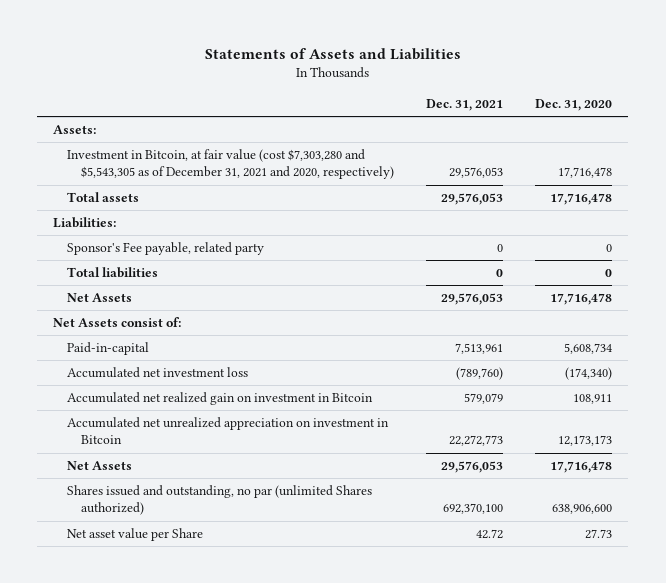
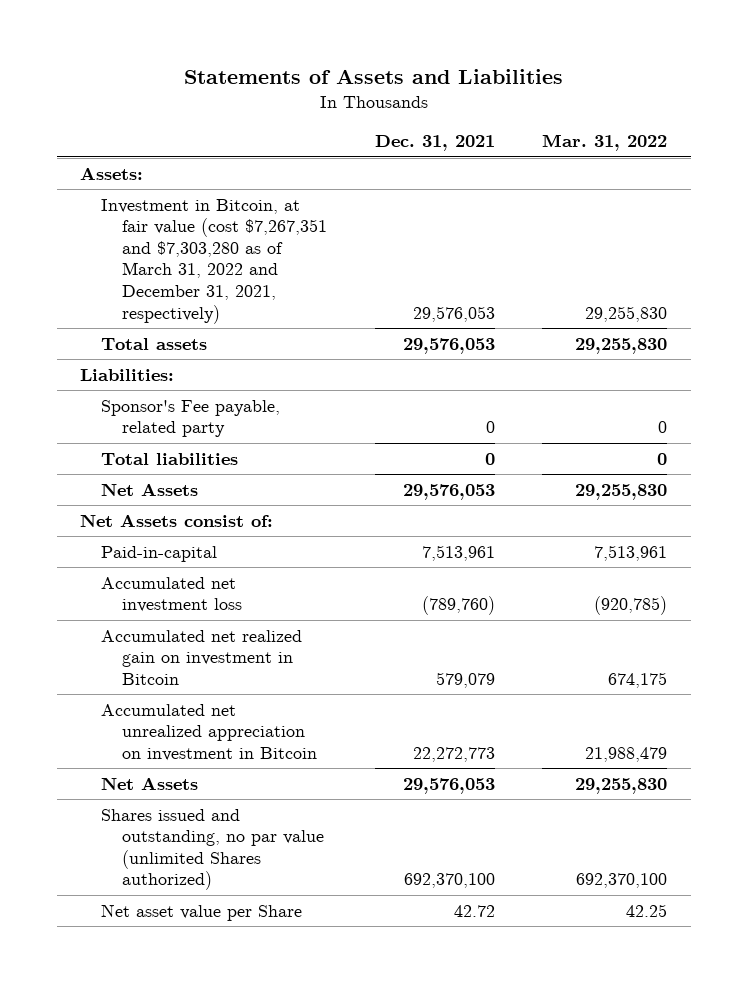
[535,99,613,112] Dec. 31, 2020 -> none
none -> [542,134,668,152] Mar. 31, 2022
[67,149,394,180] Investment in Bitcoin, at fair value (cost $7,303,280 and $5,543,305 as of December 31, 2021 and 2020, respectively) -> [101,198,327,324] Investment in Bitcoin, at fair value (cost $7,267,351 and $7,303,280 as of March 31, 2022 and December 31, 2021, respectively)
[67,485,373,516] Shares issued and outstanding, no par (unlimited Shares authorized) -> [101,808,324,891] Shares issued and outstanding, no par value (unlimited Shares authorized)

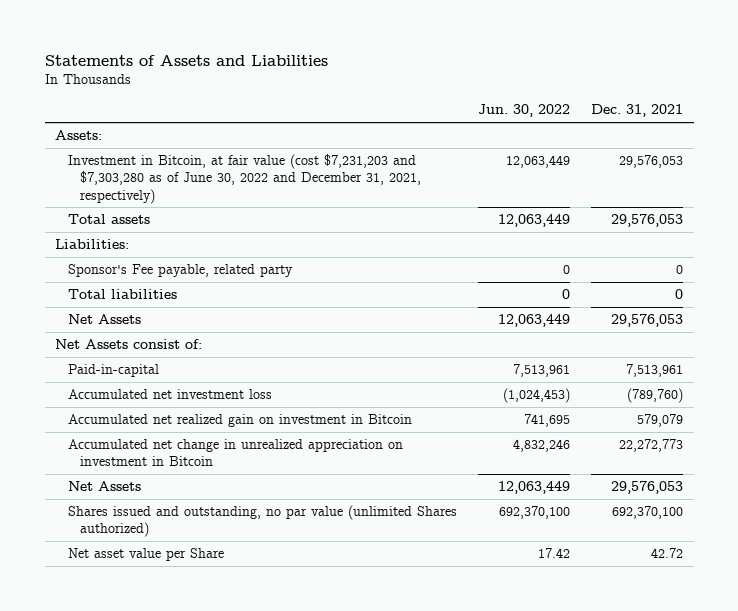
[542,134,668,152] Mar. 31, 2022 -> none
none -> [477,104,570,118] Jun. 30, 2022
[101,198,327,324] Investment in Bitcoin, at fair value (cost $7,267,351 and $7,303,280 as of March 31, 2022 and December 31, 2021, respectively) -> [67,153,422,204] Investment in Bitcoin, at fair value (cost $7,231,203 and $7,303,280 as of June 30, 2022 and December 31, 2021, respectively)
[101,703,317,761] Accumulated net unrealized appreciation on investment in Bitcoin -> [67,438,403,467] Accumulated net change in unrealized appreciation on investment in Bitcoin

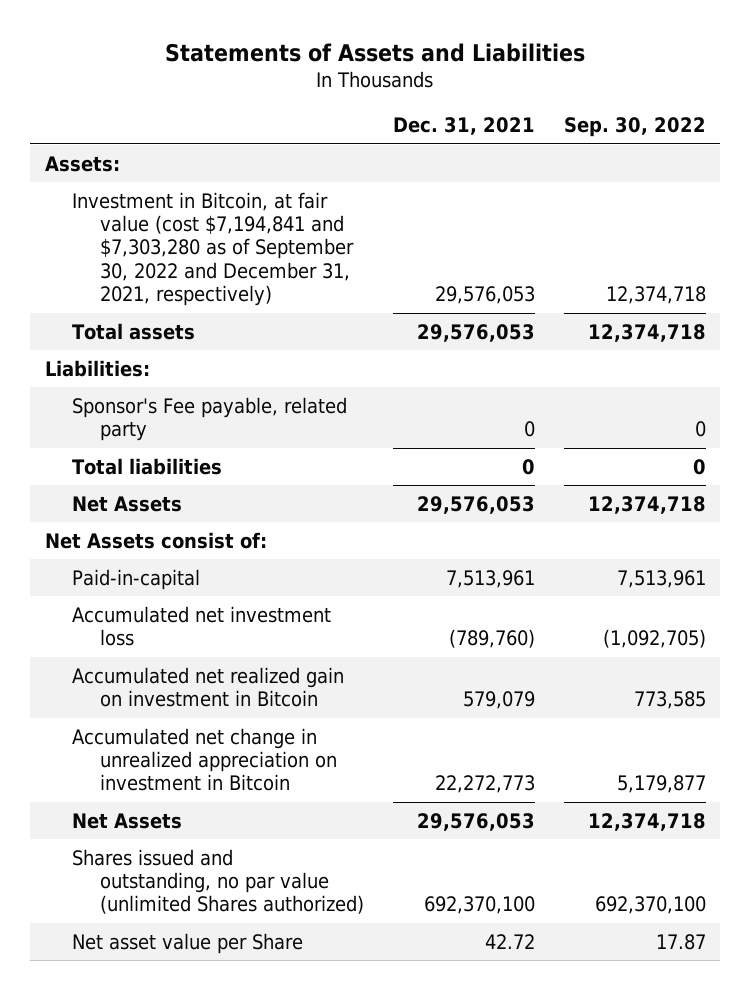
[477,104,570,118] Jun. 30, 2022 -> none
none -> [563,117,706,138] Sep. 30, 2022
[67,153,422,204] Investment in Bitcoin, at fair value (cost $7,231,203 and $7,303,280 as of June 30, 2022 and December 31, 2021, respectively) -> [72,191,354,307] Investment in Bitcoin, at fair value (cost $7,194,841 and $7,303,280 as of September 30, 2022 and December 31, 2021, respectively)

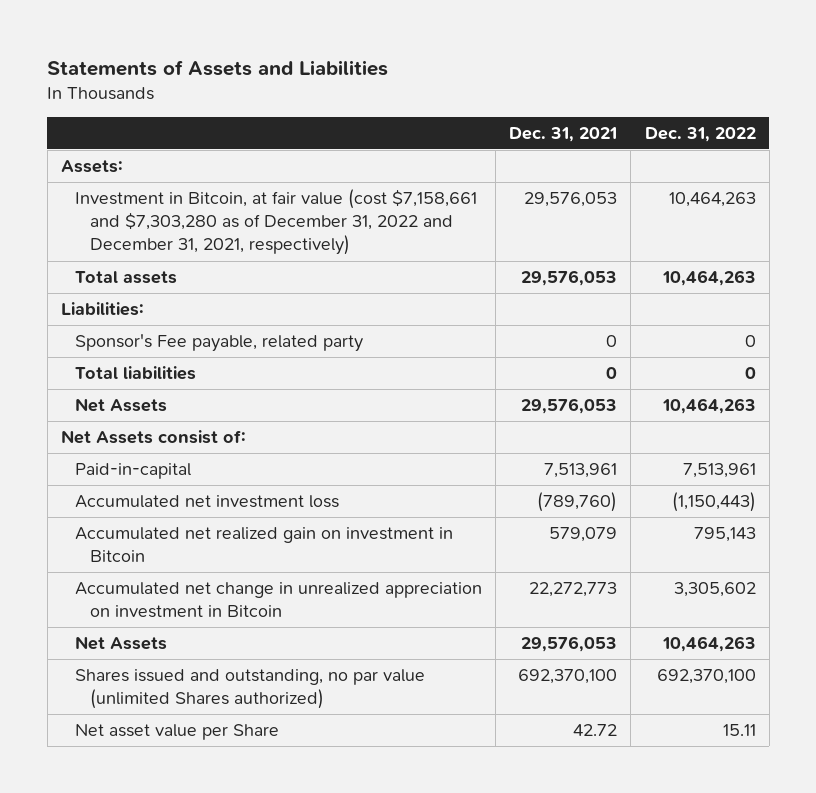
[563,117,706,138] Sep. 30, 2022 -> none
none -> [644,126,756,142] Dec. 31, 2022
[72,191,354,307] Investment in Bitcoin, at fair value (cost $7,194,841 and $7,303,280 as of September 30, 2022 and December 31, 2021, respectively) -> [75,189,478,256] Investment in Bitcoin, at fair value (cost $7,158,661 and $7,303,280 as of December 31, 2022 and December 31, 2021, respectively)

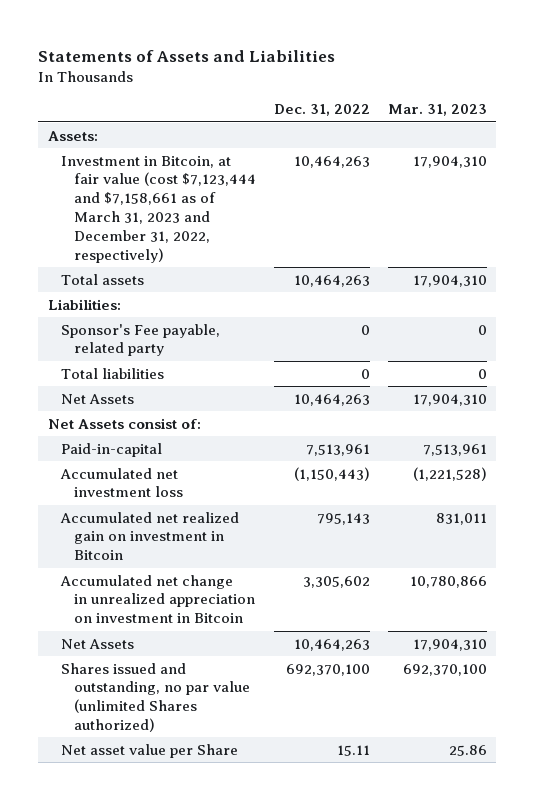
[509,126,618,142] Dec. 31, 2021 -> none
none -> [387,104,487,117] Mar. 31, 2023
[75,189,478,256] Investment in Bitcoin, at fair value (cost $7,158,661 and $7,303,280 as of December 31, 2022 and December 31, 2021, respectively) -> [60,155,256,263] Investment in Bitcoin, at fair value (cost $7,123,444 and $7,158,661 as of March 31, 2023 and December 31, 2022, respectively)

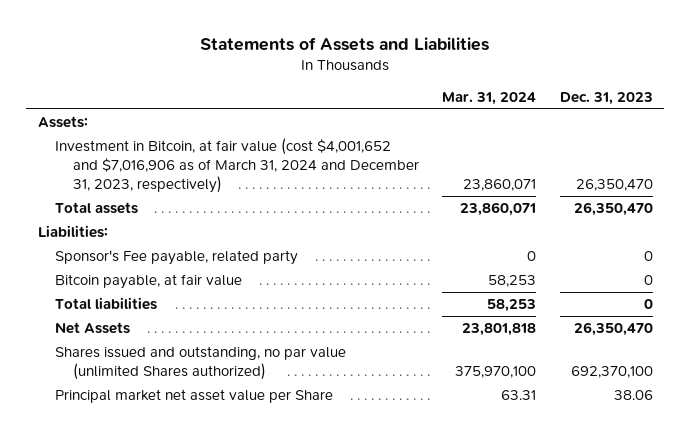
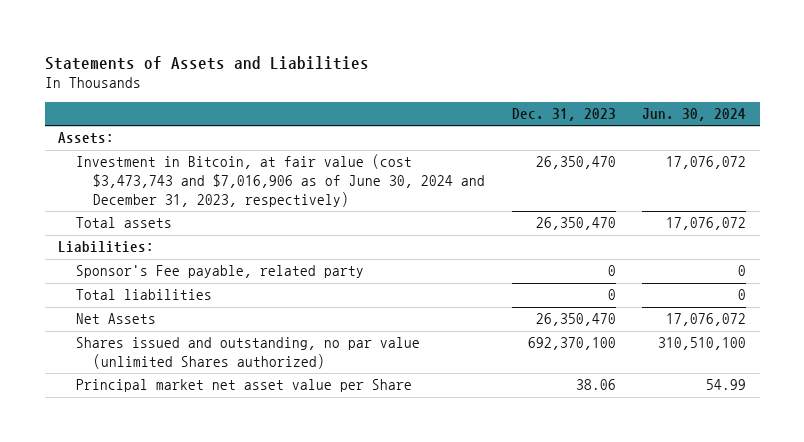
[442,92,537,106] Mar. 31, 2024 -> none
none -> [642,108,747,122] Jun. 30, 2024
[55,138,419,193] Investment in Bitcoin, at fair value (cost $4,001,652 and $7,016,906 as of March 31, 2024 and December 31, 2023, respectively) -> [75,154,486,207] Investment in Bitcoin, at fair value (cost $3,473,743 and $7,016,906 as of June 30, 2024 and December 31, 2023, respectively)
[55,274,243,290] Bitcoin payable, at fair value -> none

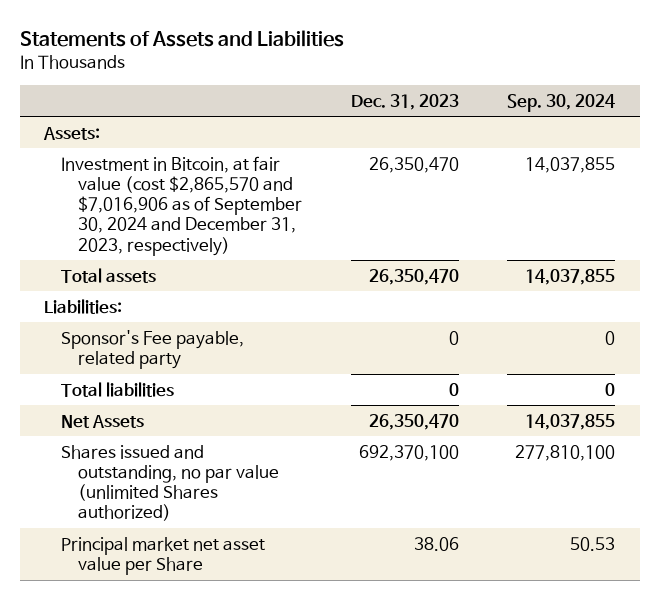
[642,108,747,122] Jun. 30, 2024 -> none
none -> [507,93,616,112] Sep. 30, 2024
[75,154,486,207] Investment in Bitcoin, at fair value (cost $3,473,743 and $7,016,906 as of June 30, 2024 and December 31, 2023, respectively) -> [60,155,302,256] Investment in Bitcoin, at fair value (cost $2,865,570 and $7,016,906 as of September 30, 2024 and December 31, 2023, respectively)

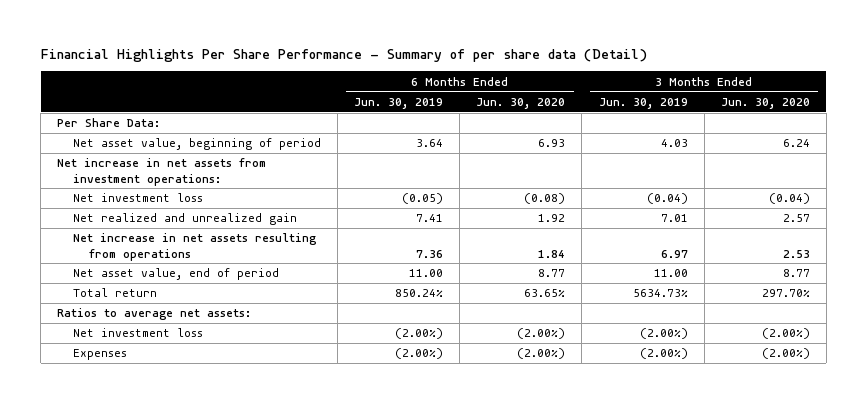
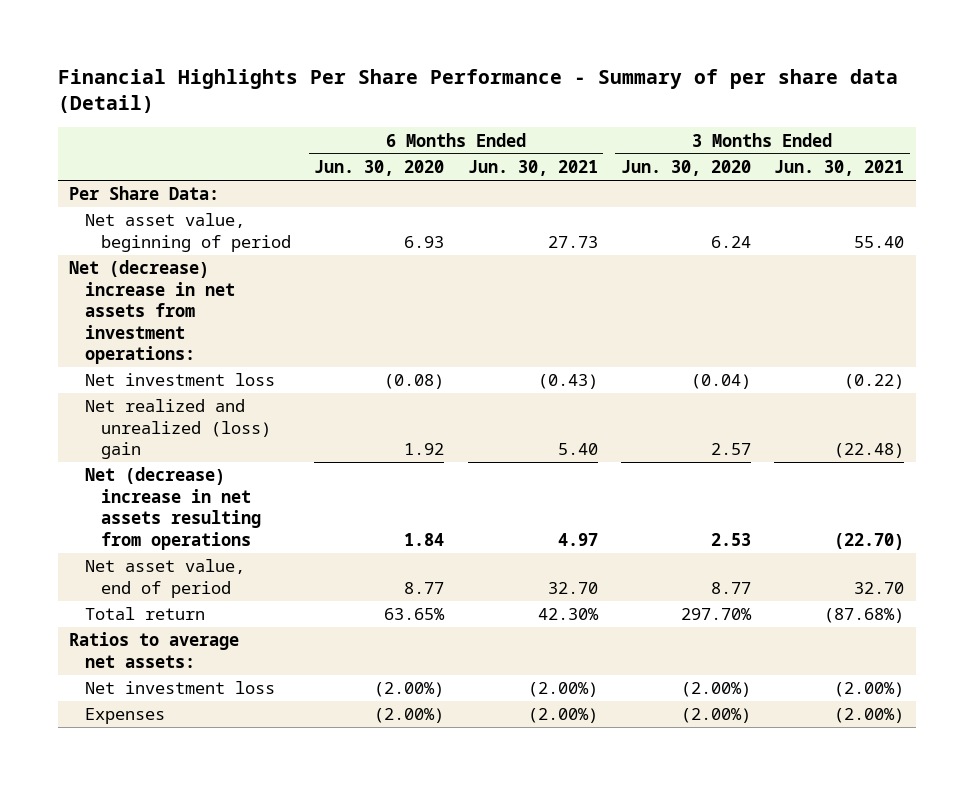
[354,97,444,109] Jun. 30, 2019 -> none
[598,97,688,109] Jun. 30, 2019 -> none
none -> [467,160,598,177] Jun. 30, 2021
none -> [774,160,905,177] Jun. 30, 2021
[57,158,267,186] Net increase in net assets from investment operations: -> [69,260,236,365] Net (decrease) increase in net assets from investment operations:
[73,213,298,226] Net realized and unrealized gain -> [85,399,272,460] Net realized and unrealized (loss) gain
[73,233,318,261] Net increase in net assets resulting from operations -> [85,467,262,550] Net (decrease) increase in net assets resulting from operations

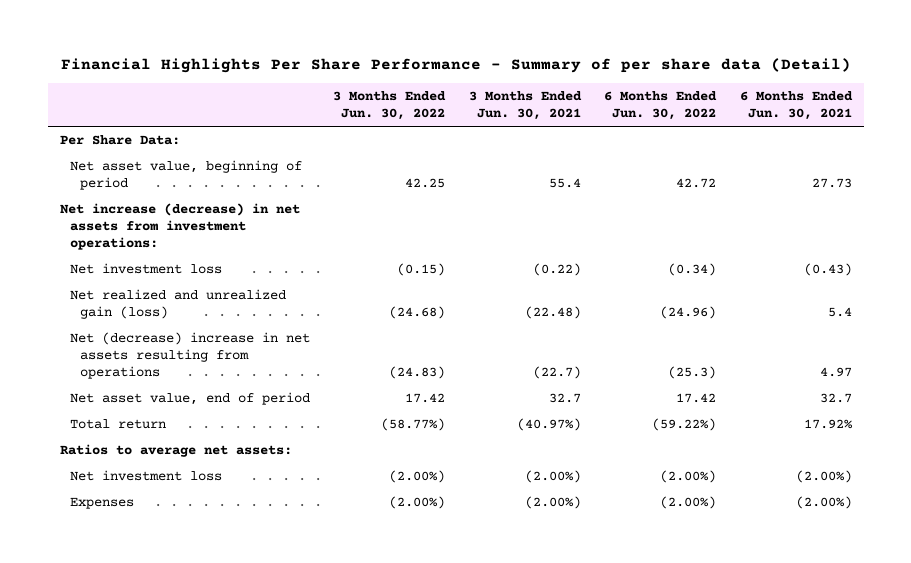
[314,160,445,177] Jun. 30, 2020 -> none
[620,160,751,177] Jun. 30, 2020 -> none
none -> [333,91,447,121] 3 Months Ended Jun. 30, 2022
none -> [604,91,718,121] 6 Months Ended Jun. 30, 2022
[854,235,905,248] 55.40 -> [548,177,581,188] 55.4
[69,260,236,365] Net (decrease) increase in net assets from investment operations: -> [59,202,300,250] Net increase (decrease) in net assets from investment operations:
[85,399,272,460] Net realized and unrealized (loss) gain -> [69,288,286,319] Net realized and unrealized gain (loss)
[557,443,598,456] 5.40 -> [827,306,852,317] 5.4
[834,532,905,550] (22.70) -> [532,365,581,379] (22.7)
[547,581,598,594] 32.70 -> [819,392,852,403] 32.7
[854,581,905,594] 32.70 -> [548,392,581,403] 32.7
[537,608,599,621] 42.30% -> [803,418,853,429] 17.92%
[824,608,905,624] (87.68%) -> [516,417,581,431] (40.97%)

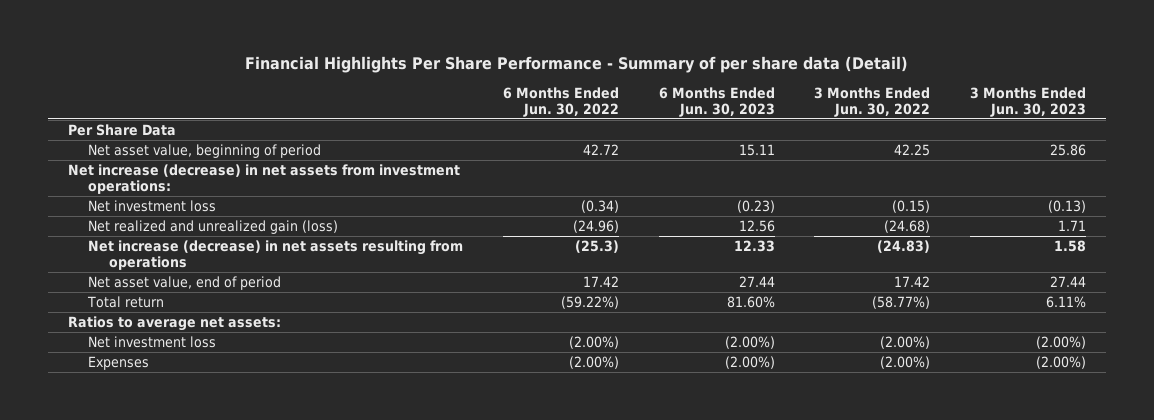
[468,91,582,121] 3 Months Ended Jun. 30, 2021 -> none
[739,91,853,121] 6 Months Ended Jun. 30, 2021 -> none
none -> [658,86,775,117] 6 Months Ended Jun. 30, 2023
none -> [969,86,1086,117] 3 Months Ended Jun. 30, 2023
[59,134,180,145] Per Share Data: -> [67,123,176,136] Per Share Data
[69,331,310,379] Net (decrease) increase in net assets resulting from operations -> [88,239,464,270] Net increase (decrease) in net assets resulting from operations

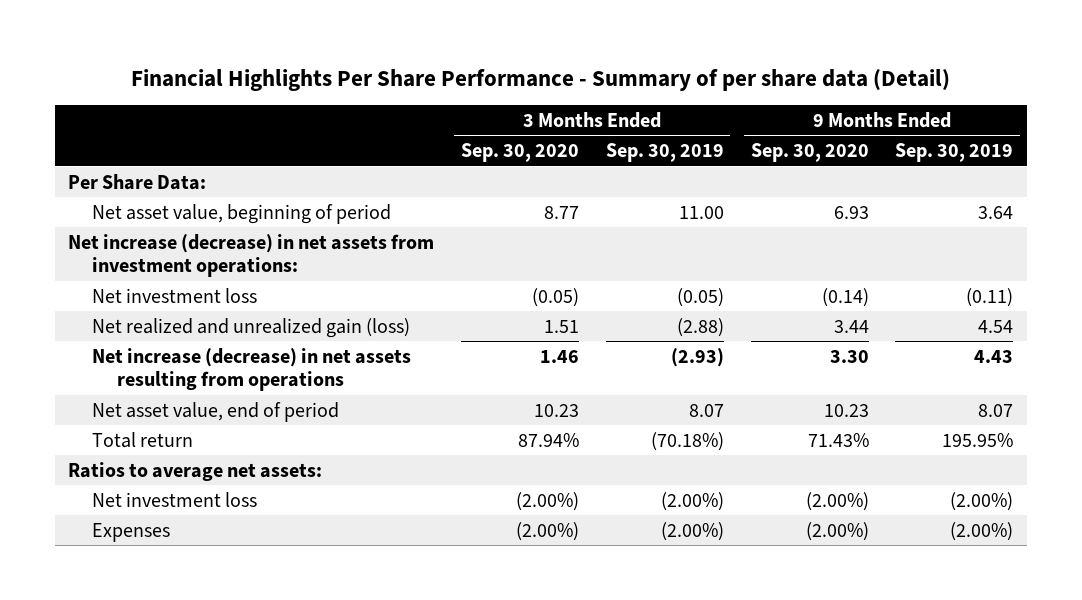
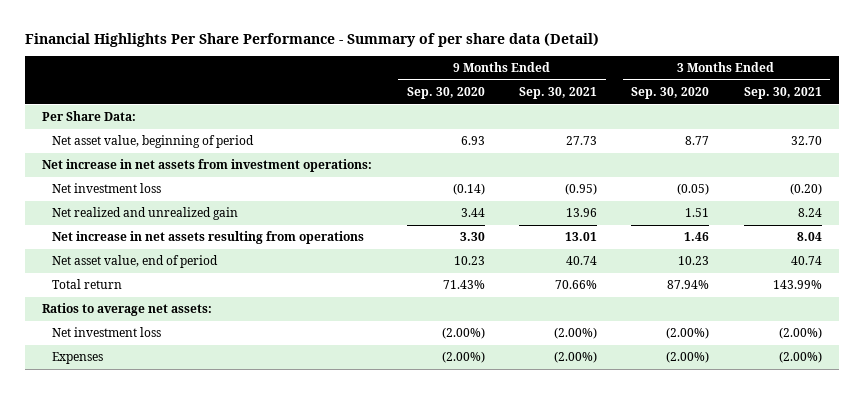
[605,143,724,163] Sep. 30, 2019 -> none
[895,143,1014,163] Sep. 30, 2019 -> none
none -> [518,86,597,99] Sep. 30, 2021
none -> [743,86,822,99] Sep. 30, 2021
[68,233,435,278] Net increase (decrease) in net assets from investment operations: -> [42,159,373,173] Net increase in net assets from investment operations:
[92,317,411,338] Net realized and unrealized gain (loss) -> [51,207,238,221] Net realized and unrealized gain
[92,347,412,392] Net increase (decrease) in net assets resulting from operations -> [51,231,364,245] Net increase in net assets resulting from operations

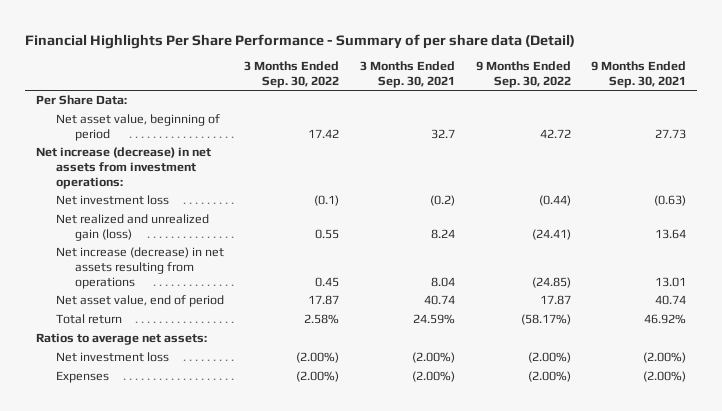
[406,86,485,99] Sep. 30, 2020 -> none
[631,86,710,99] Sep. 30, 2020 -> none
none -> [244,61,340,89] 3 Months Ended Sep. 30, 2022
none -> [475,61,571,89] 9 Months Ended Sep. 30, 2022
[790,136,822,146] 32.70 -> [430,128,455,139] 32.7
[42,159,373,173] Net increase in net assets from investment operations: -> [35,147,211,189] Net increase (decrease) in net assets from investment operations:
[564,183,597,196] (0.95) -> [654,195,687,207] (0.63)
[789,183,822,196] (0.20) -> [429,195,455,207] (0.2)
[51,207,238,221] Net realized and unrealized gain -> [55,214,209,241] Net realized and unrealized gain (loss)
[565,208,597,218] 13.96 -> [655,228,687,239] 13.64
[51,231,364,245] Net increase in net assets resulting from operations -> [55,247,224,289] Net increase (decrease) in net assets resulting from operations
[554,280,597,290] 70.66% -> [644,314,687,325] 46.92%
[772,280,822,290] 143.99% -> [412,314,455,325] 24.59%

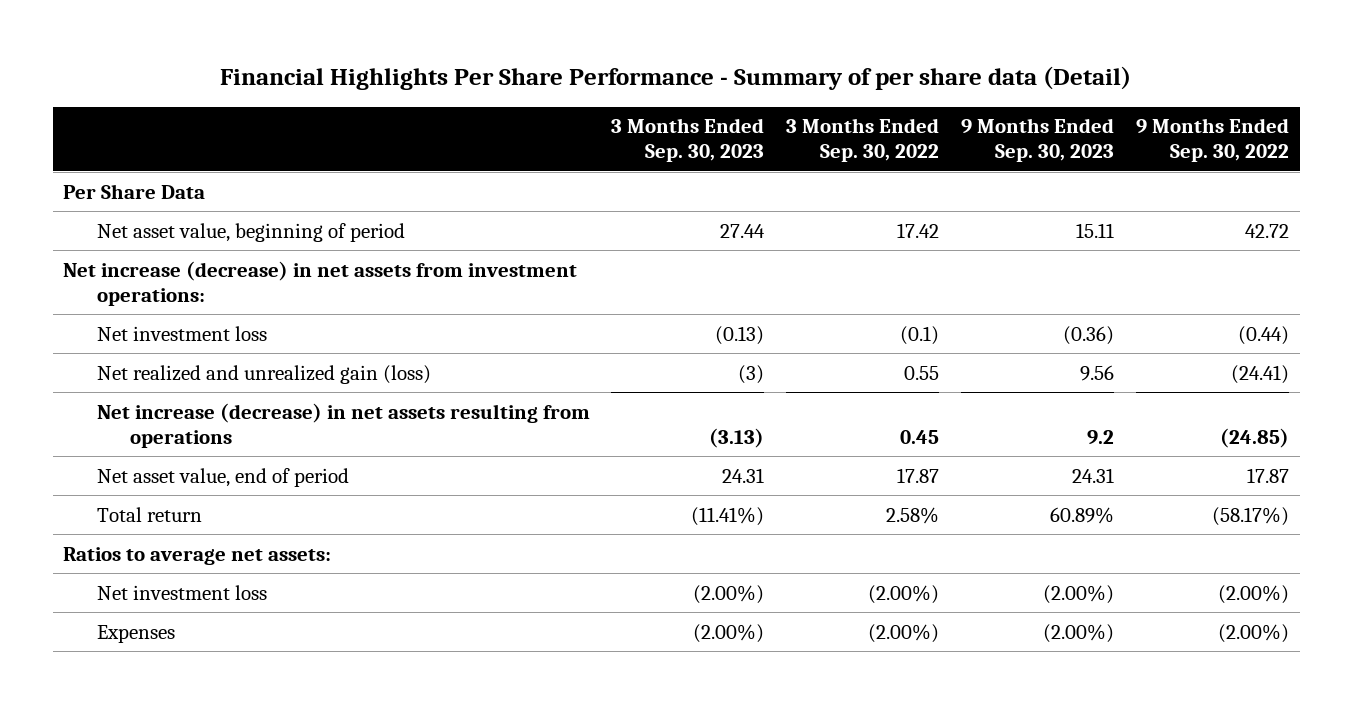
[359,61,455,89] 3 Months Ended Sep. 30, 2021 -> none
[591,61,687,89] 9 Months Ended Sep. 30, 2021 -> none
none -> [611,118,765,163] 3 Months Ended Sep. 30, 2023
none -> [961,118,1115,163] 9 Months Ended Sep. 30, 2023
[35,95,127,106] Per Share Data: -> [63,183,206,199] Per Share Data

